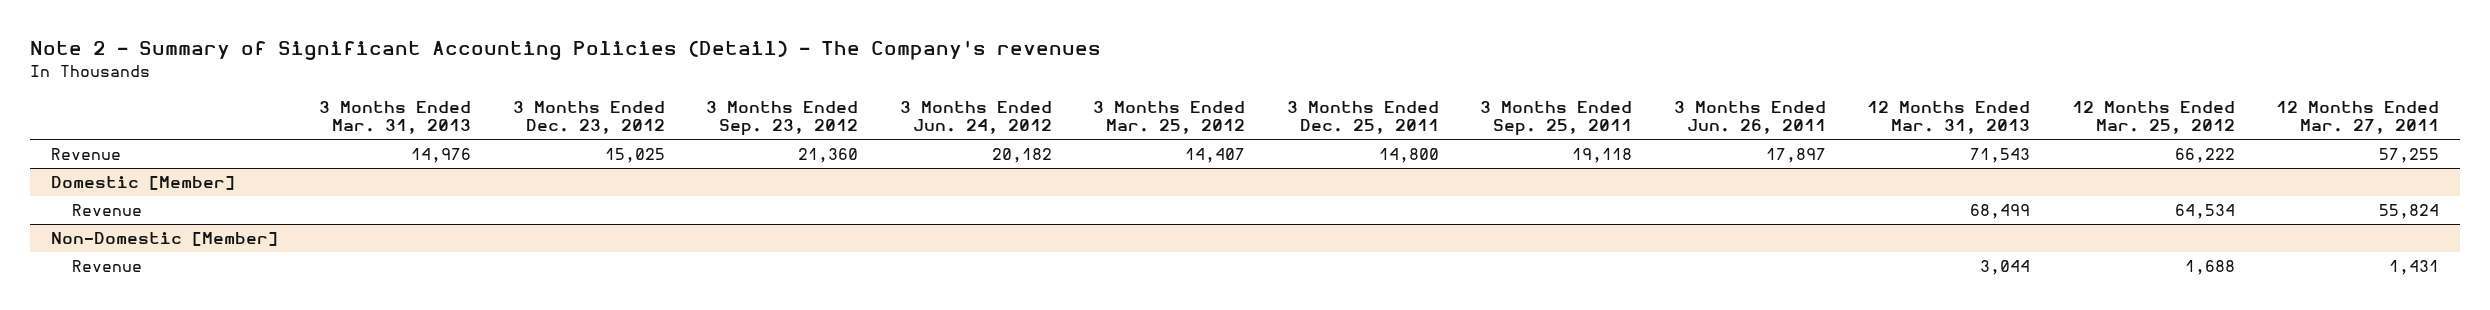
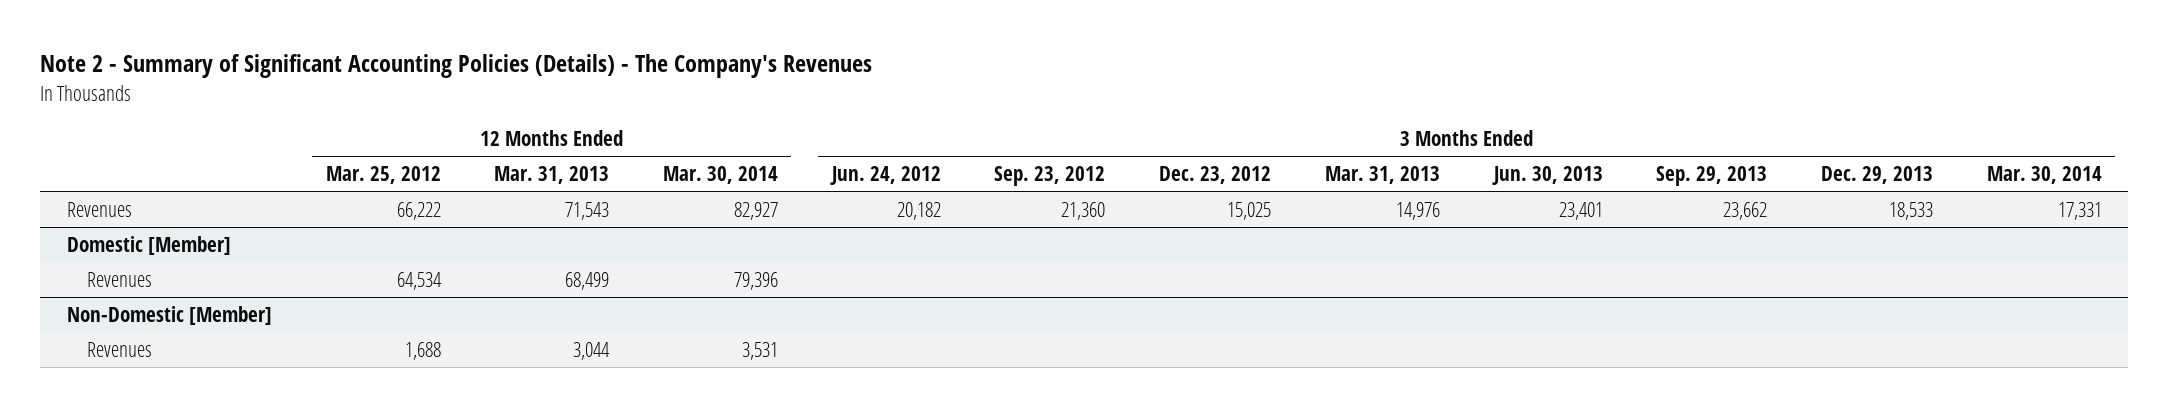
[29,39,1101,60] Note 2 - Summary of Significant Accounting Policies (Detail) - The Company's revenues -> [39,54,872,79] Note 2 - Summary of Significant Accounting Policies (Details) - The Company's Revenues
[1093,100,1246,135] 3 Months Ended Mar. 25, 2012 -> none
[1286,100,1439,135] 3 Months Ended Dec. 25, 2011 -> none
[1480,100,1633,137] 3 Months Ended Sep. 25, 2011 -> none
[1673,100,1826,135] 3 Months Ended Jun. 26, 2011 -> none
[2276,100,2440,135] 12 Months Ended Mar. 27, 2011 -> none
none -> [662,166,778,185] Mar. 30, 2014
none -> [1491,166,1603,186] Jun. 30, 2013
none -> [1656,166,1768,187] Sep. 29, 2013
none -> [1820,166,1933,185] Dec. 29, 2013
none -> [1986,166,2102,185] Mar. 30, 2014
[50,148,121,161] Revenue -> [66,201,132,217] Revenues
[71,204,142,217] Revenue -> [86,271,152,287] Revenues
[71,260,142,273] Revenue -> [86,341,152,357] Revenues

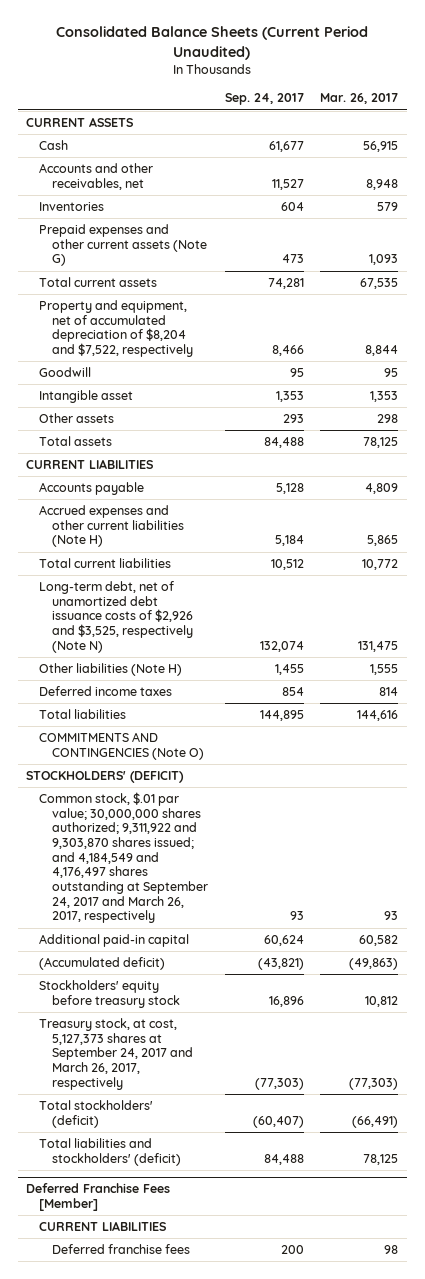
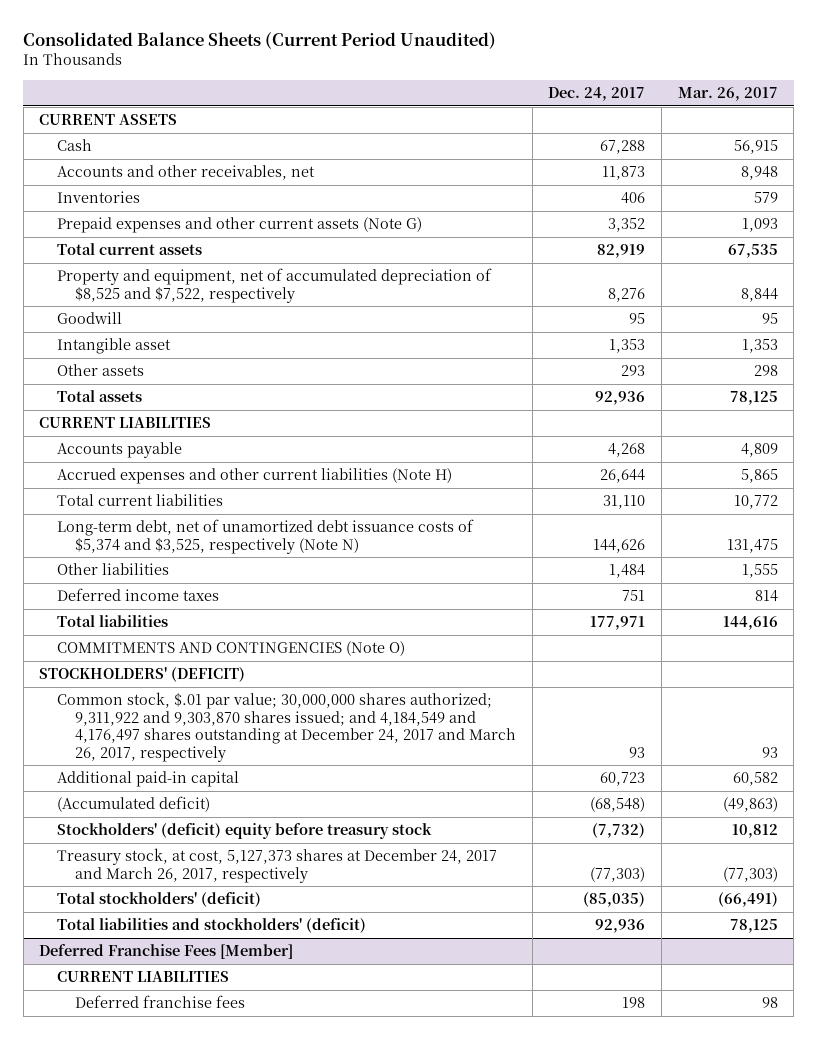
[224,93,304,106] Sep. 24, 2017 -> none
none -> [548,87,646,102] Dec. 24, 2017
[39,300,194,358] Property and equipment, net of accumulated depreciation of $8,204 and $7,522, respectively -> [57,268,493,303] Property and equipment, net of accumulated depreciation of $8,525 and $7,522, respectively
[39,581,194,653] Long-term debt, net of unamortized debt issuance costs of $2,926 and $3,525, respectively (Note N) -> [57,519,475,554] Long-term debt, net of unamortized debt issuance costs of $5,374 and $3,525, respectively (Note N)
[39,663,183,677] Other liabilities (Note H) -> [57,563,170,576] Other liabilities
[39,792,209,924] Common stock, $.01 par value; 30,000,000 shares authorized; 9,311,922 and 9,303,870 shares issued; and 4,184,549 and 4,176,497 shares outstanding at September 24, 2017 and March 26, 2017, respectively -> [57,692,517,762] Common stock, $.01 par value; 30,000,000 shares authorized; 9,311,922 and 9,303,870 shares issued; and 4,184,549 and 4,176,497 shares outstanding at December 24, 2017 and March 26, 2017, respectively
[39,980,181,1008] Stockholders' equity before treasury stock -> [57,823,433,840] Stockholders' (deficit) equity before treasury stock
[39,1018,194,1090] Treasury stock, at cost, 5,127,373 shares at September 24, 2017 and March 26, 2017, respectively -> [57,848,498,883] Treasury stock, at cost, 5,127,373 shares at December 24, 2017 and March 26, 2017, respectively

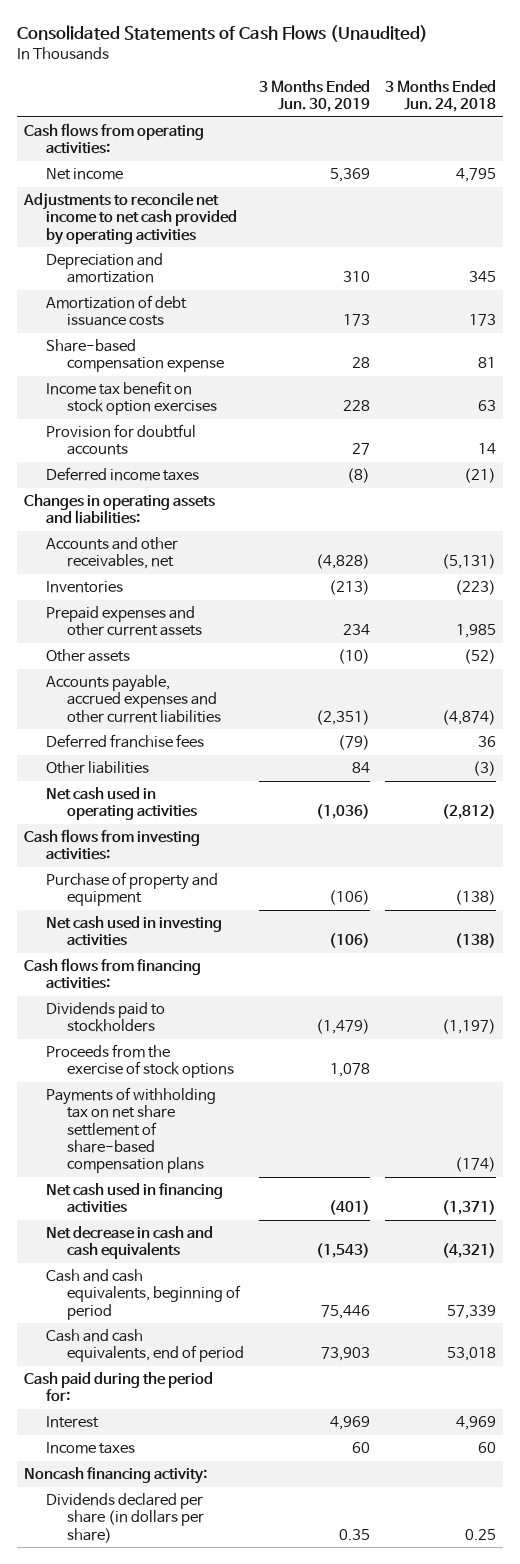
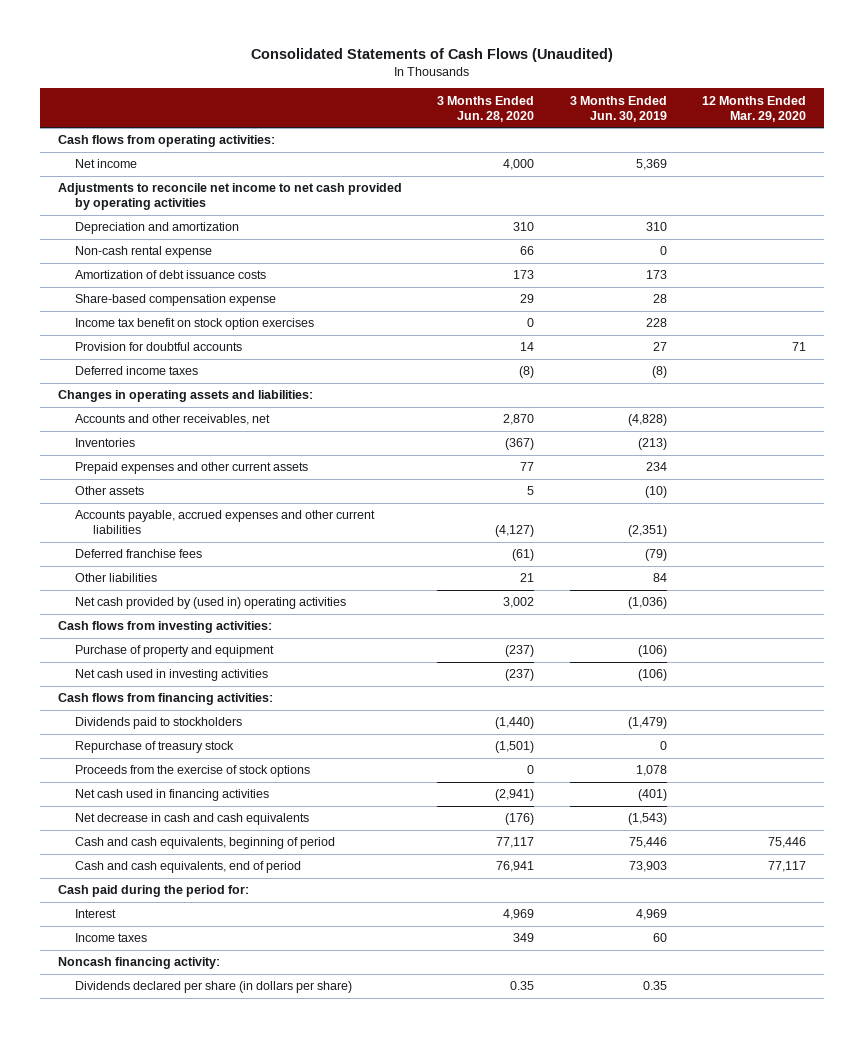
[384,79,496,113] 3 Months Ended Jun. 24, 2018 -> none
none -> [437,95,535,122] 3 Months Ended Jun. 28, 2020
none -> [702,95,807,122] 12 Months Ended Mar. 29, 2020
none -> [75,246,213,259] Non-cash rental expense
[45,787,197,821] Net cash used in operating activities -> [75,597,347,610] Net cash provided by (used in) operating activities
none -> [75,741,235,754] Repurchase of treasury stock
[45,1087,216,1174] Payments of withholding tax on net share settlement of share-based compensation plans -> none

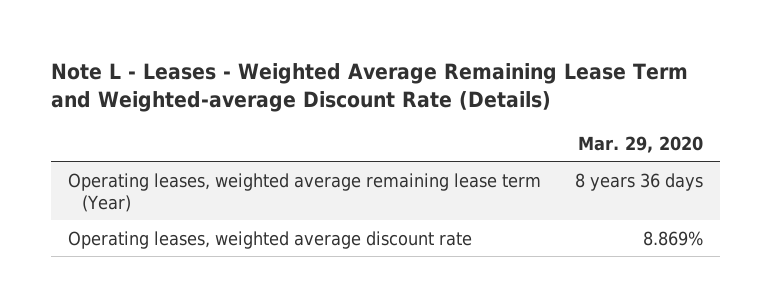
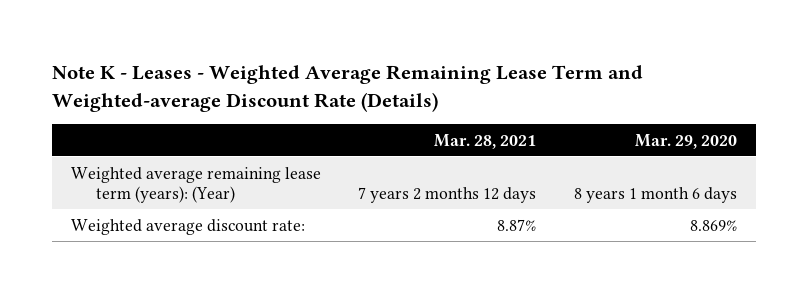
[50,62,688,113] Note L - Leases - Weighted Average Remaining Lease Term and Weighted-average Discount Rate (Details) -> [51,65,643,112] Note K - Leases - Weighted Average Remaining Lease Term and Weighted-average Discount Rate (Details)
none -> [434,133,537,149] Mar. 28, 2021
[67,172,541,212] Operating leases, weighted average remaining lease term (Year) -> [70,166,321,204] Weighted average remaining lease term (years): (Year)
[574,172,703,191] 8 years 36 days -> [573,187,737,204] 8 years 1 month 6 days
[67,230,472,249] Operating leases, weighted average discount rate -> [70,218,305,235] Weighted average discount rate:

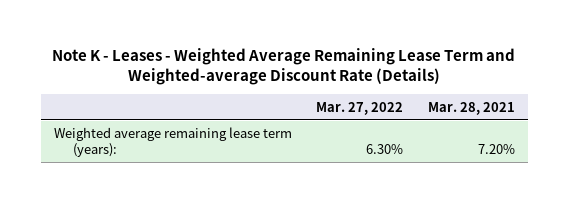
[634,133,737,149] Mar. 29, 2020 -> none
none -> [316,101,404,115] Mar. 27, 2022
[70,166,321,204] Weighted average remaining lease term (years): (Year) -> none
[70,218,305,235] Weighted average discount rate: -> [53,127,292,158] Weighted average remaining lease term (years):
[497,218,537,231] 8.87% -> [478,144,516,155] 7.20%

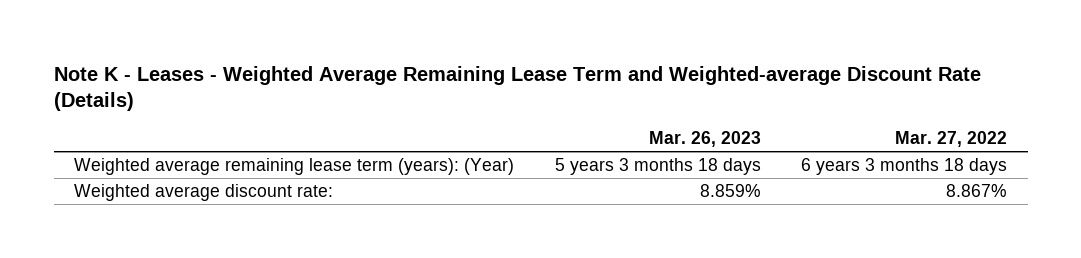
[428,101,516,115] Mar. 28, 2021 -> none
none -> [648,131,761,148] Mar. 26, 2023
none -> [73,158,514,176] Weighted average remaining lease term (years): (Year)
[53,127,292,158] Weighted average remaining lease term (years): -> [73,184,333,202] Weighted average discount rate:
[366,144,404,155] 6.30% -> [946,184,1008,198] 8.867%

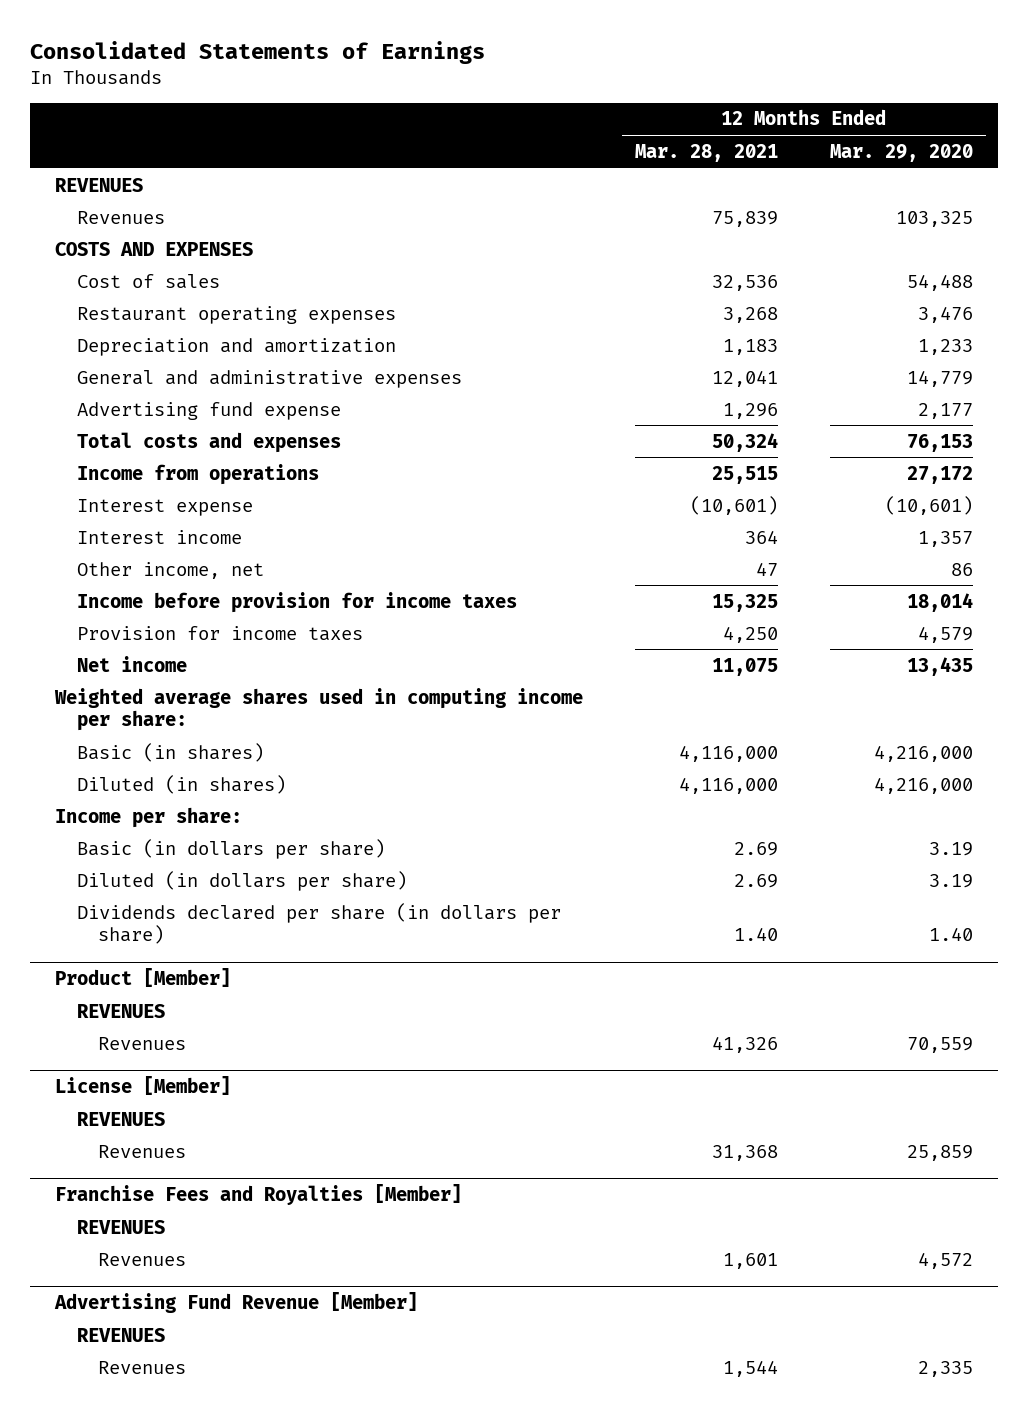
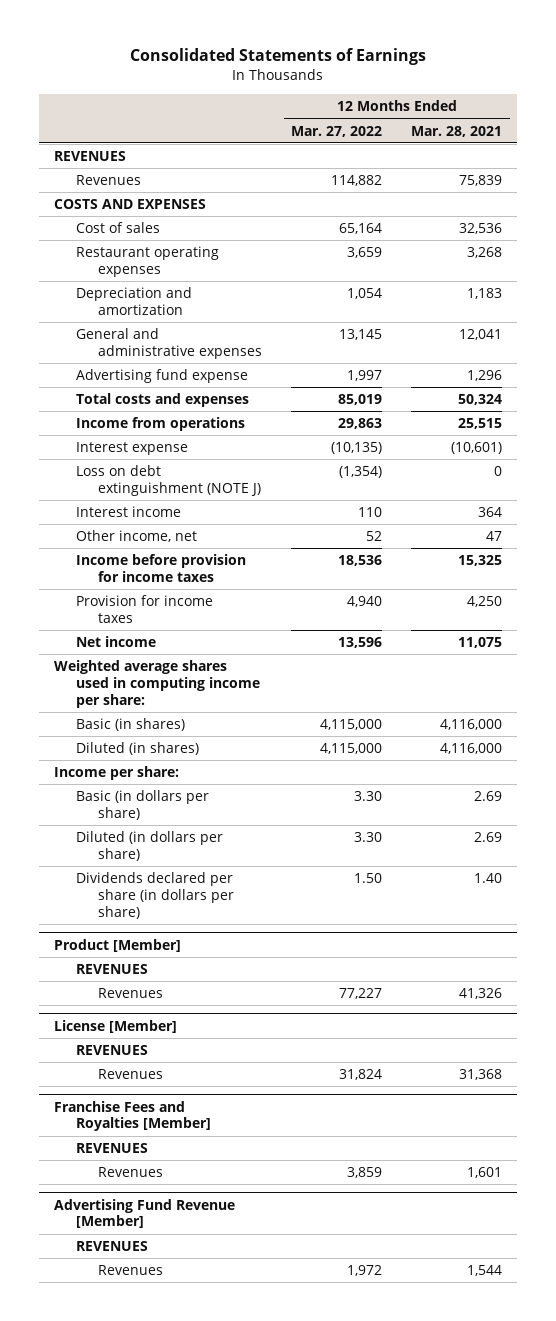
[829,143,973,162] Mar. 29, 2020 -> none
none -> [291,125,383,137] Mar. 27, 2022
none -> [75,465,261,497] Loss on debt extinguishment (NOTE J)

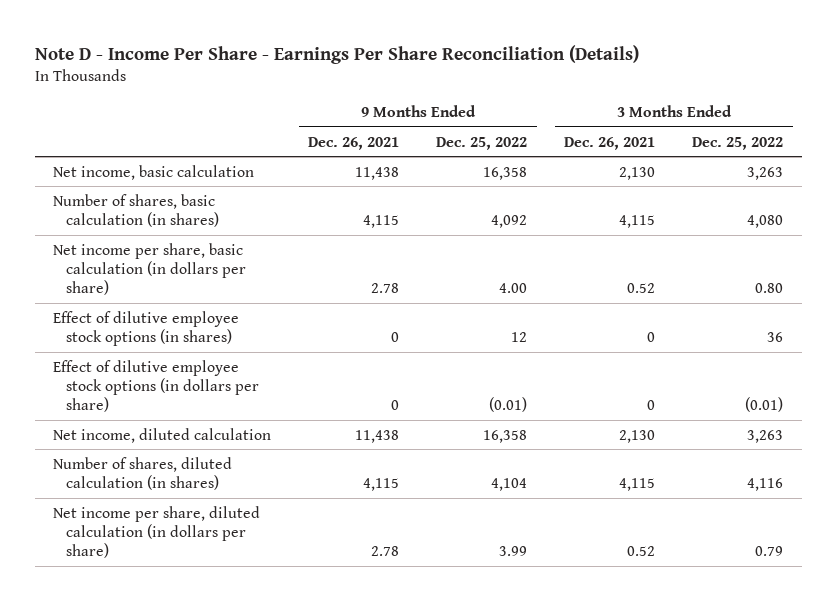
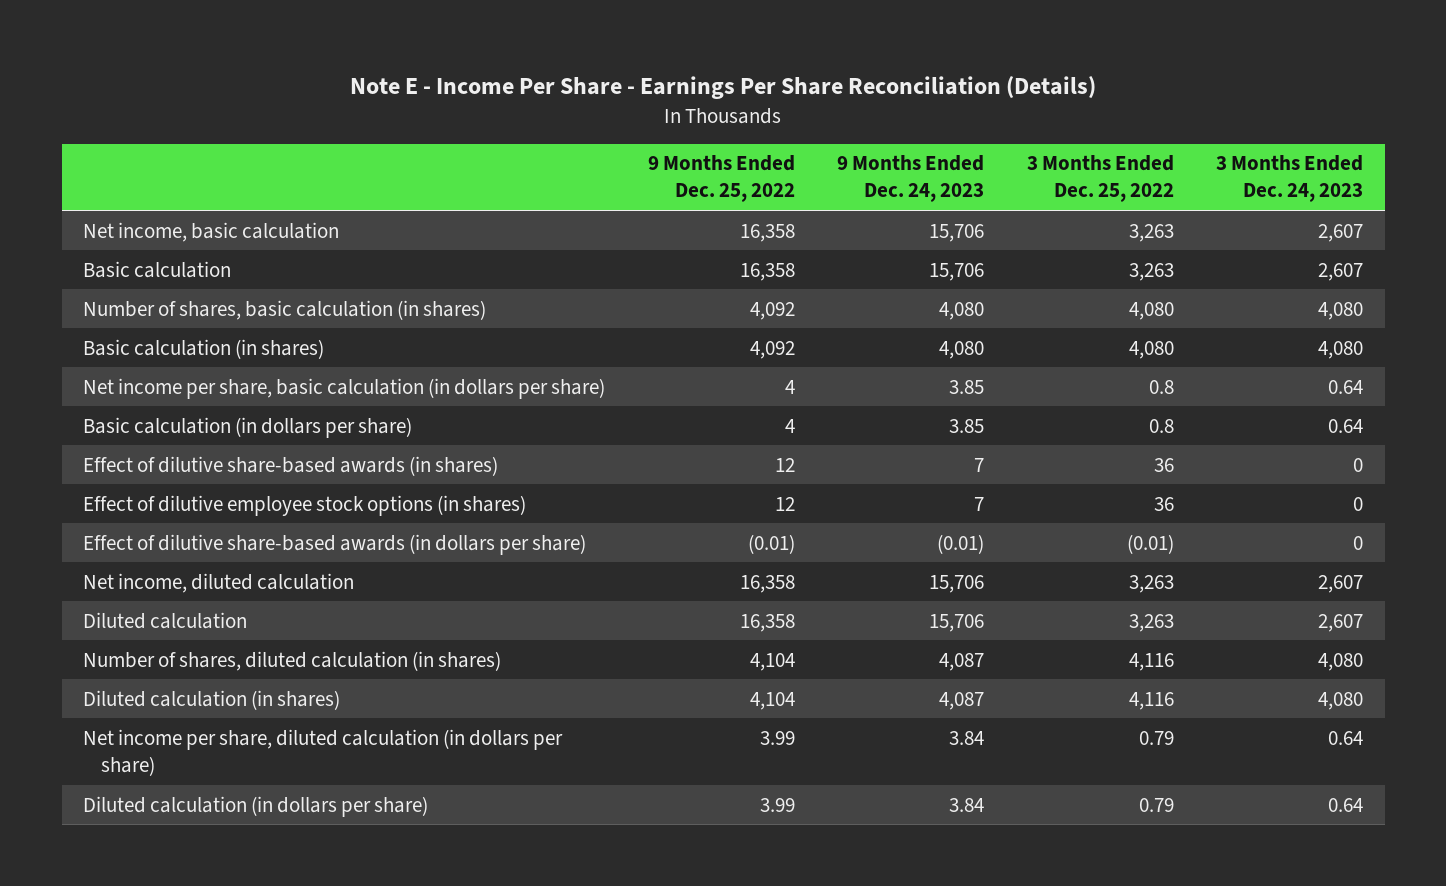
[34,44,639,64] Note D - Income Per Share - Earnings Per Share Reconciliation (Details) -> [350,76,1097,100] Note E - Income Per Share - Earnings Per Share Reconciliation (Details)
[308,136,400,150] Dec. 26, 2021 -> none
[564,136,656,150] Dec. 26, 2021 -> none
none -> [837,155,985,203] 9 Months Ended Dec. 24, 2023
none -> [1216,155,1364,203] 3 Months Ended Dec. 24, 2023
none -> [83,260,232,278] Basic calculation
none -> [83,338,325,359] Basic calculation (in shares)
[499,283,528,294] 4.00 -> [784,379,795,394] 4
[755,283,784,294] 0.80 -> [1148,379,1174,394] 0.8
none -> [83,416,413,438] Basic calculation (in dollars per share)
none -> [83,455,499,476] Effect of dilutive share-based awards (in shares)
[53,359,259,413] Effect of dilutive employee stock options (in dollars per share) -> [83,533,587,555] Effect of dilutive share-based awards (in dollars per share)
none -> [83,611,248,629] Diluted calculation
none -> [83,689,341,710] Diluted calculation (in shares)
none -> [83,795,429,817] Diluted calculation (in dollars per share)

